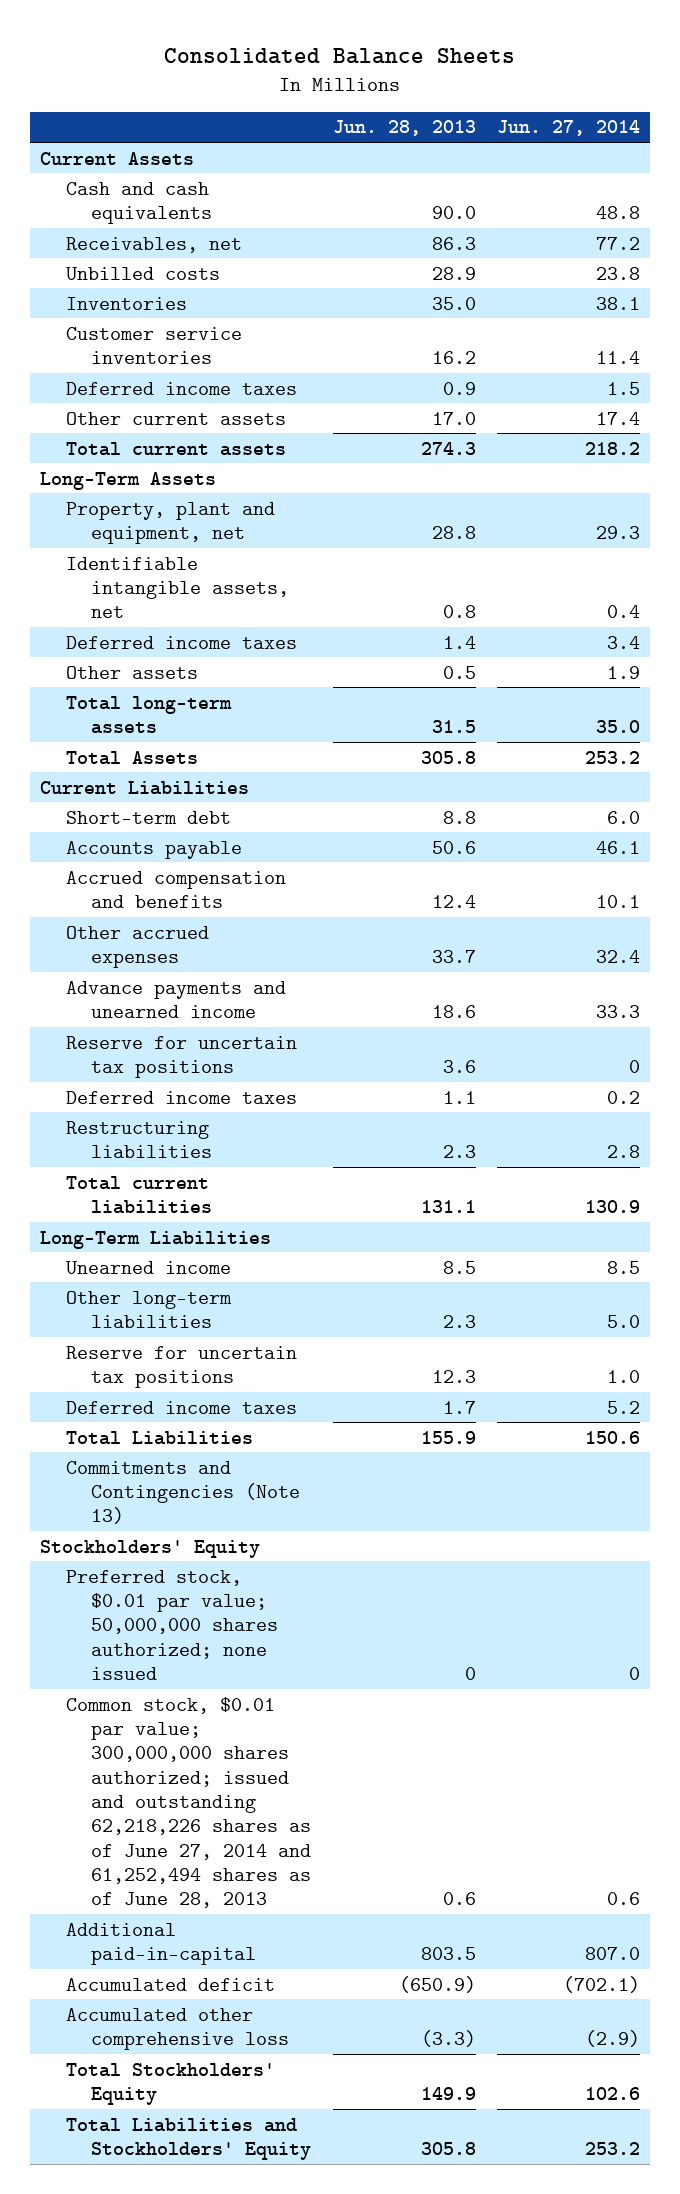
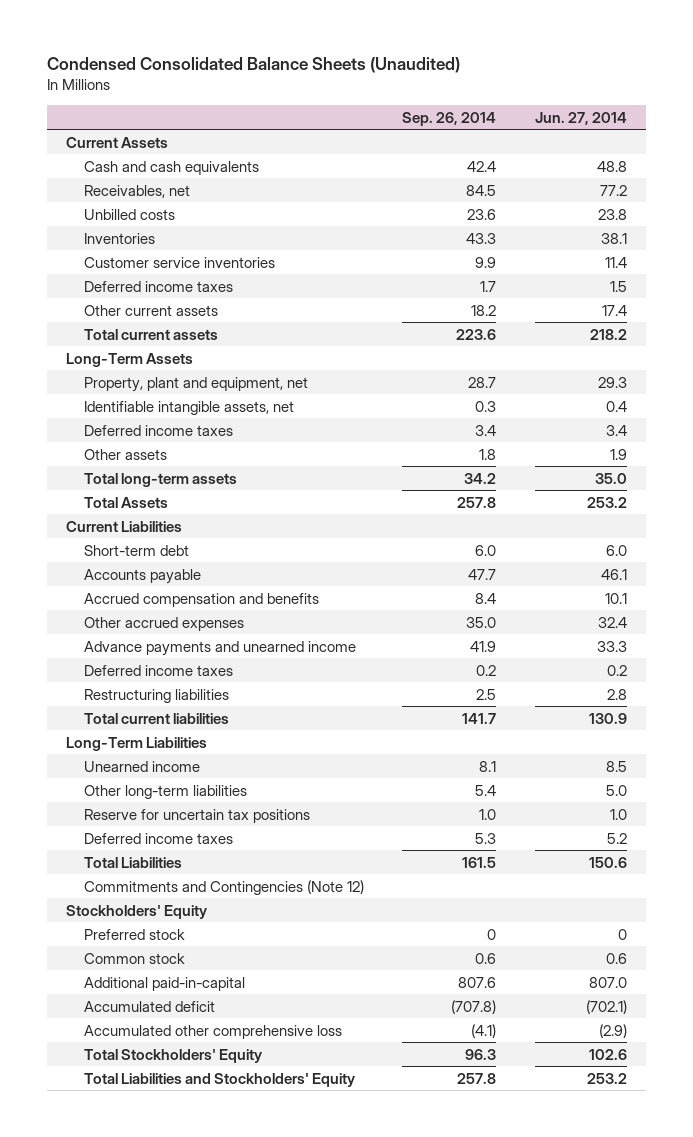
[164,47,516,64] Consolidated Balance Sheets -> [47,57,461,74] Condensed Consolidated Balance Sheets (Unaudited)
[332,120,476,137] Jun. 28, 2013 -> none
none -> [402,111,497,126] Sep. 26, 2014
[65,1035,297,1078] Reserve for uncertain tax positions -> none
[65,1460,301,1525] Commitments and Contingencies (Note 13) -> [83,879,364,895] Commitments and Contingencies (Note 12)
[65,1569,279,1680] Preferred stock, $0.01 par value; 50,000,000 shares authorized; none issued -> [83,928,185,940] Preferred stock
[65,1696,312,1909] Common stock, $0.01 par value; 300,000,000 shares authorized; issued and outstanding 62,218,226 shares as of June 27, 2014 and 61,252,494 shares as of June 28, 2013 -> [83,952,185,964] Common stock

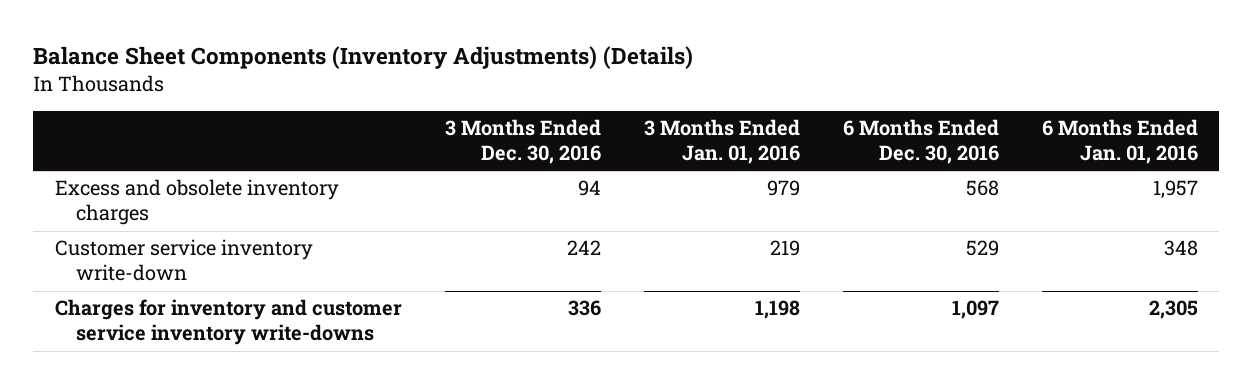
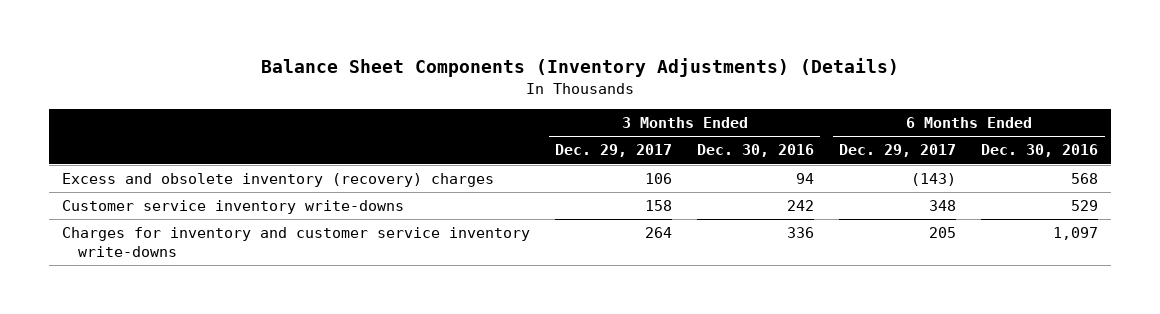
[643,118,800,164] 3 Months Ended Jan. 01, 2016 -> none
[1041,118,1198,164] 6 Months Ended Jan. 01, 2016 -> none
none -> [555,144,673,158] Dec. 29, 2017
none -> [839,144,957,158] Dec. 29, 2017
[54,179,339,226] Excess and obsolete inventory charges -> [61,173,494,188] Excess and obsolete inventory (recovery) charges
[54,239,313,282] Customer service inventory write-down -> [61,200,404,215] Customer service inventory write-downs

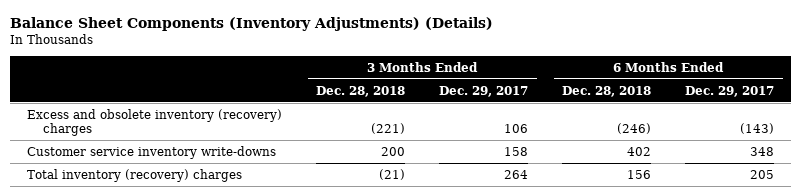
[697,144,815,158] Dec. 30, 2016 -> none
[981,144,1099,158] Dec. 30, 2016 -> none
none -> [316,85,406,97] Dec. 28, 2018
none -> [562,85,652,97] Dec. 28, 2018
[61,227,530,258] Charges for inventory and customer service inventory write-downs -> [27,168,243,182] Total inventory (recovery) charges

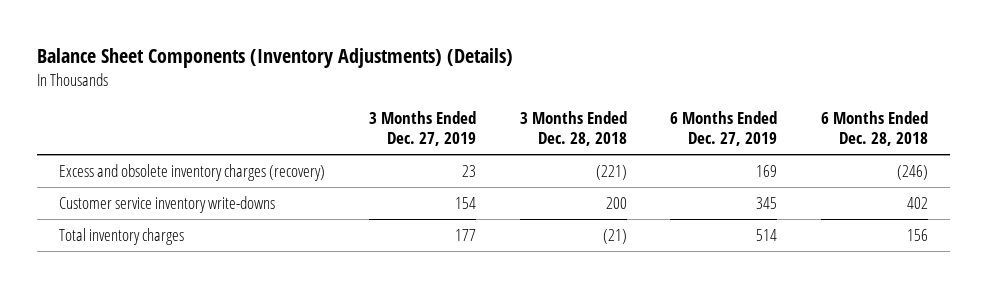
[439,85,529,97] Dec. 29, 2017 -> none
[685,85,775,97] Dec. 29, 2017 -> none
none -> [368,111,476,147] 3 Months Ended Dec. 27, 2019
none -> [670,111,778,147] 6 Months Ended Dec. 27, 2019
[27,108,283,136] Excess and obsolete inventory (recovery) charges -> [58,163,325,181] Excess and obsolete inventory charges (recovery)
[27,168,243,182] Total inventory (recovery) charges -> [58,227,184,245] Total inventory charges

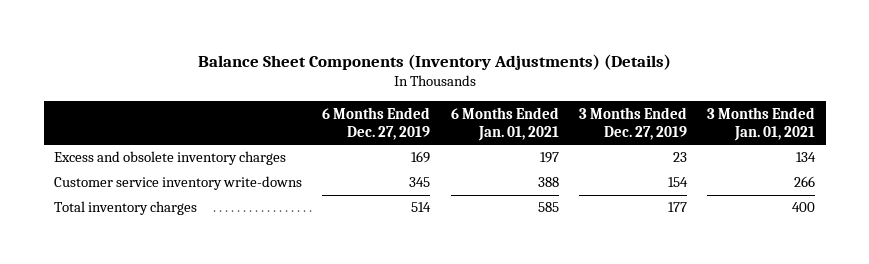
[519,111,627,147] 3 Months Ended Dec. 28, 2018 -> none
[821,111,929,147] 6 Months Ended Dec. 28, 2018 -> none
none -> [450,106,559,141] 6 Months Ended Jan. 01, 2021
none -> [707,106,816,141] 3 Months Ended Jan. 01, 2021
[58,163,325,181] Excess and obsolete inventory charges (recovery) -> [53,151,286,166] Excess and obsolete inventory charges

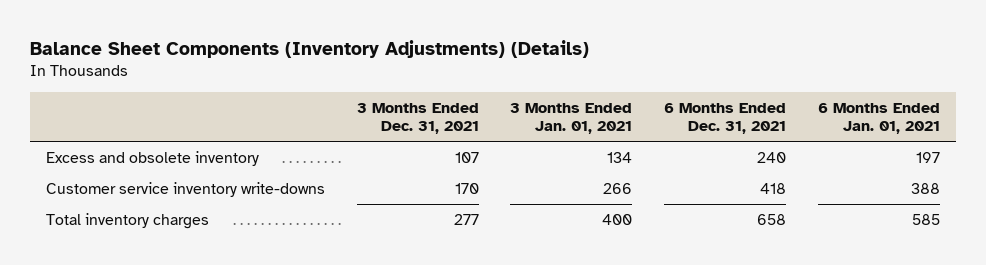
[322,106,431,140] 6 Months Ended Dec. 27, 2019 -> none
[579,106,688,140] 3 Months Ended Dec. 27, 2019 -> none
none -> [356,102,479,135] 3 Months Ended Dec. 31, 2021
none -> [664,102,787,135] 6 Months Ended Dec. 31, 2021
[53,151,286,166] Excess and obsolete inventory charges -> [46,150,260,166] Excess and obsolete inventory

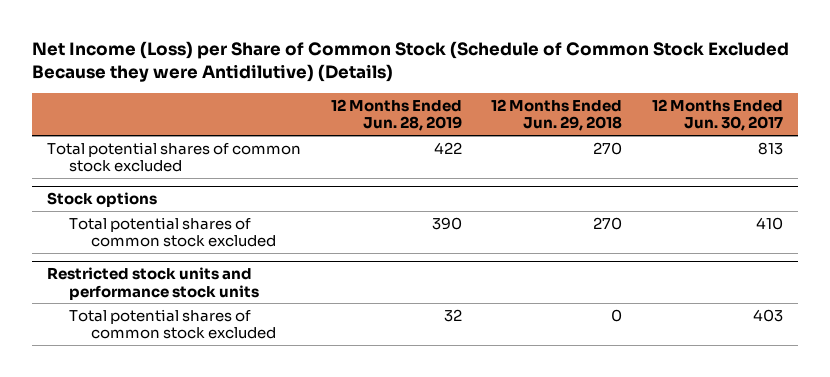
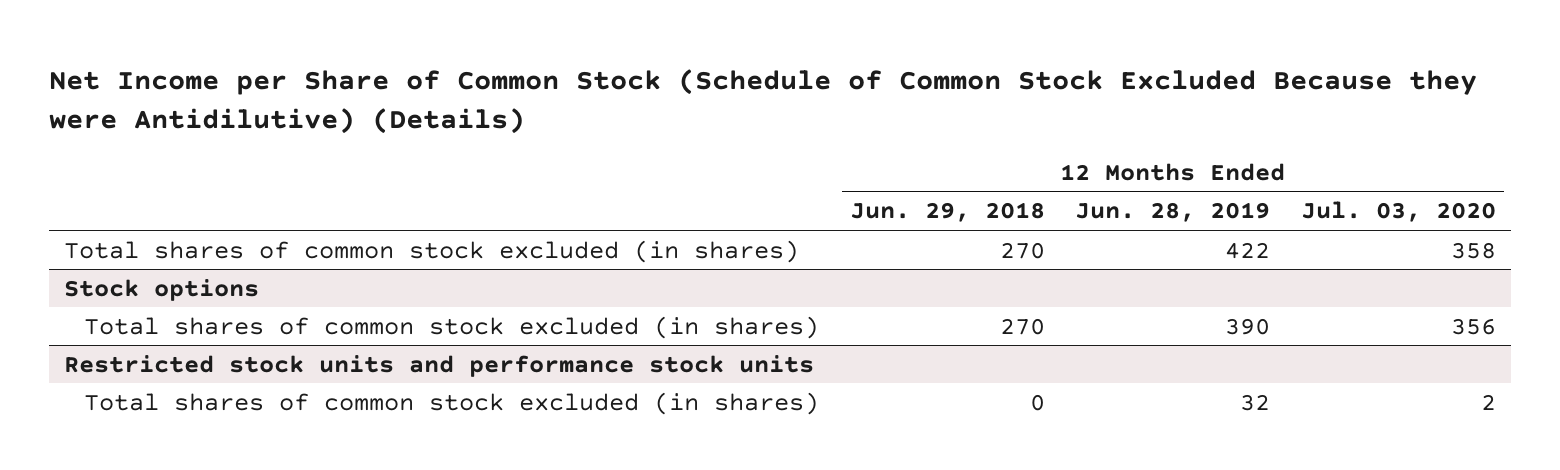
[32,41,790,83] Net Income (Loss) per Share of Common Stock (Schedule of Common Stock Excluded Because they were Antidilutive) (Details) -> [49,68,1478,134] Net Income per Share of Common Stock (Schedule of Common Stock Excluded Because they were Antidilutive) (Details)
[651,98,783,132] 12 Months Ended Jun. 30, 2017 -> none
none -> [1300,201,1496,223] Jul. 03, 2020
[47,141,302,172] Total potential shares of common stock excluded -> [64,239,800,263] Total shares of common stock excluded (in shares)
[68,216,276,247] Total potential shares of common stock excluded -> [84,315,820,339] Total shares of common stock excluded (in shares)
[68,308,276,339] Total potential shares of common stock excluded -> [84,391,820,415] Total shares of common stock excluded (in shares)

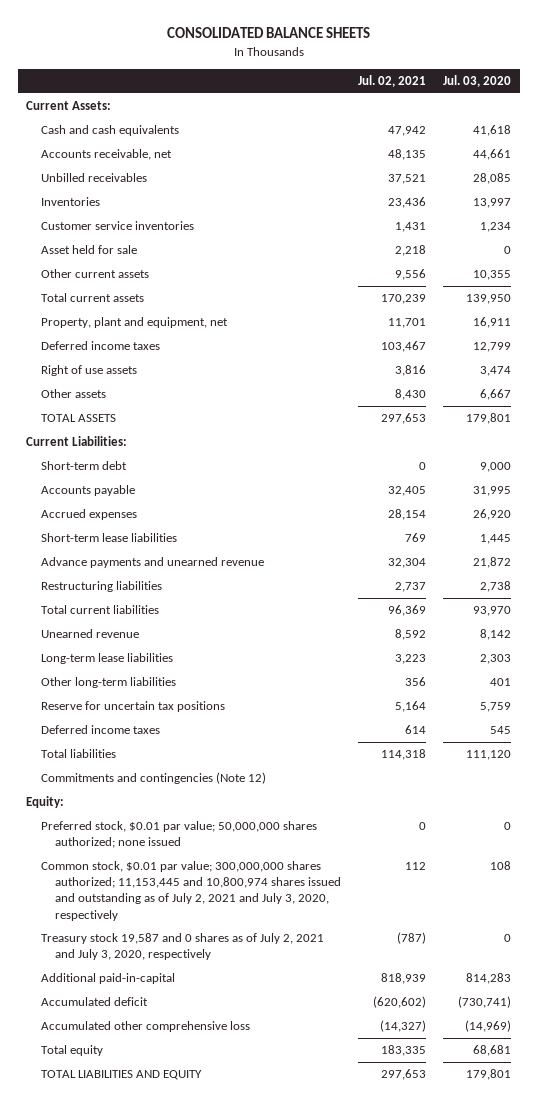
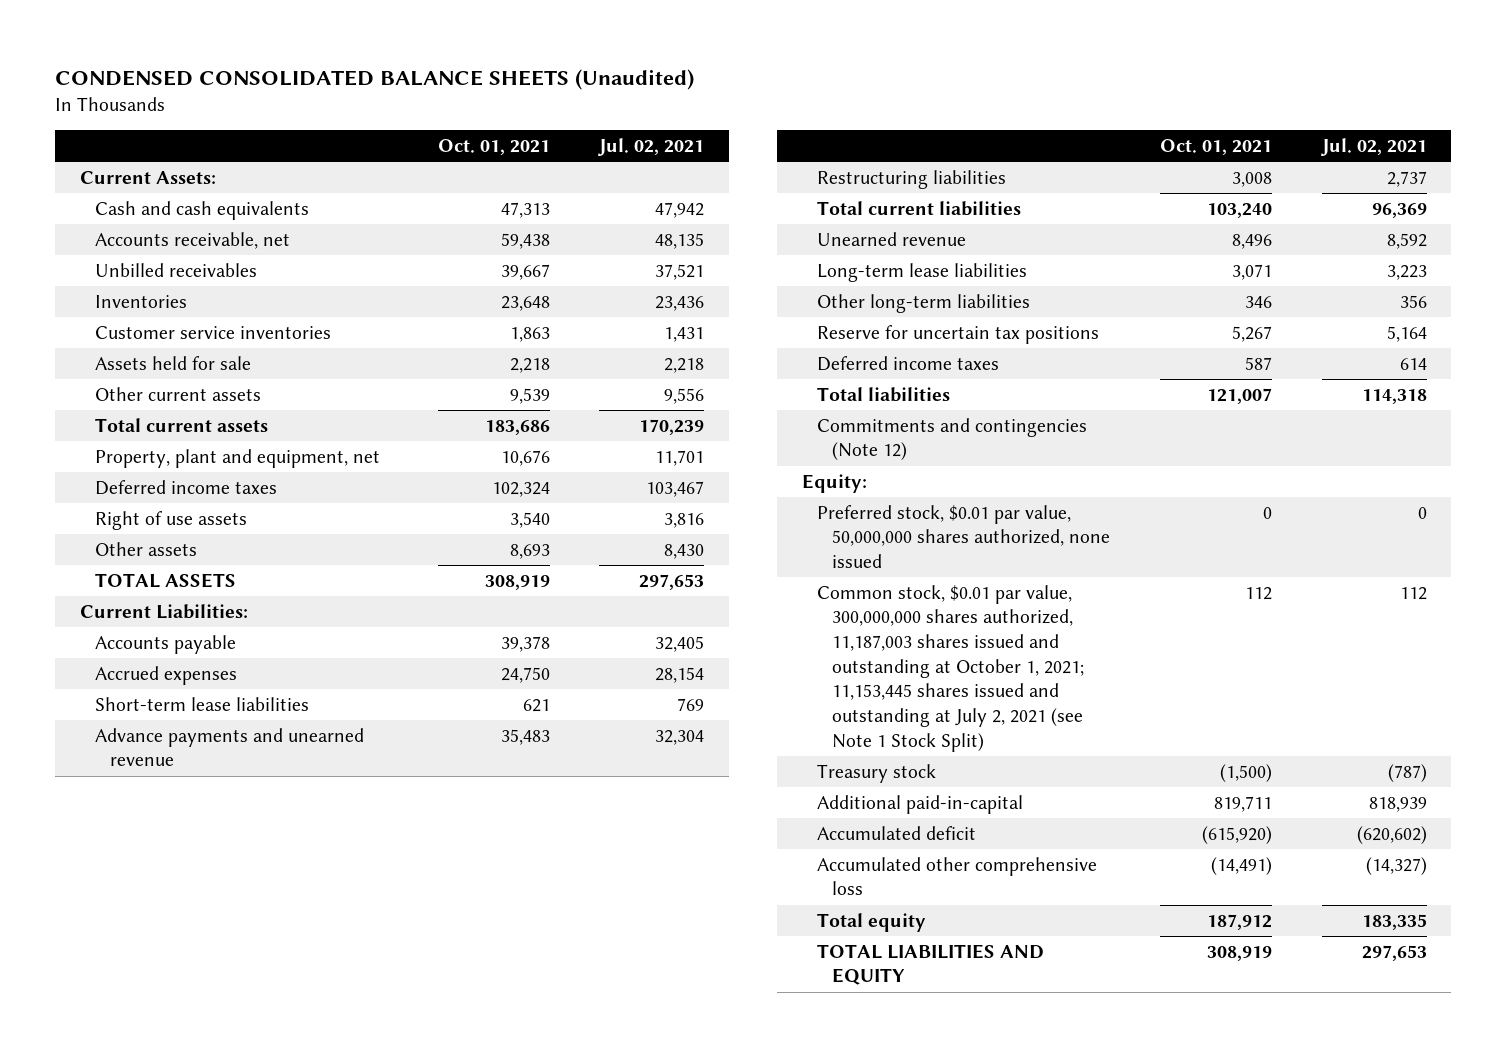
[166,27,370,39] CONSOLIDATED BALANCE SHEETS -> [55,68,695,90] CONDENSED CONSOLIDATED BALANCE SHEETS (Unaudited)
[443,75,512,88] Jul. 03, 2020 -> none
none -> [437,138,550,155] Oct. 01, 2021
[40,245,137,255] Asset held for sale -> [94,355,251,370] Assets held for sale
[40,461,127,471] Short-term debt -> none
[40,821,317,849] Preferred stock, $0.01 par value; 50,000,000 shares authorized; none issued -> [817,504,1111,569] Preferred stock, $0.01 par value, 50,000,000 shares authorized, none issued
[40,861,341,921] Common stock, $0.01 par value; 300,000,000 shares authorized; 11,153,445 and 10,800,974 shares issued and outstanding as of July 2, 2021 and July 3, 2020, respectively -> [817,584,1085,752] Common stock, $0.01 par value, 300,000,000 shares authorized, 11,187,003 shares issued and outstanding at October 1, 2021; 11,153,445 shares issued and outstanding at July 2, 2021 (see Note 1 Stock Split)
[40,933,324,961] Treasury stock 19,587 and 0 shares as of July 2, 2021 and July 3, 2020, respectively -> [817,763,937,783] Treasury stock

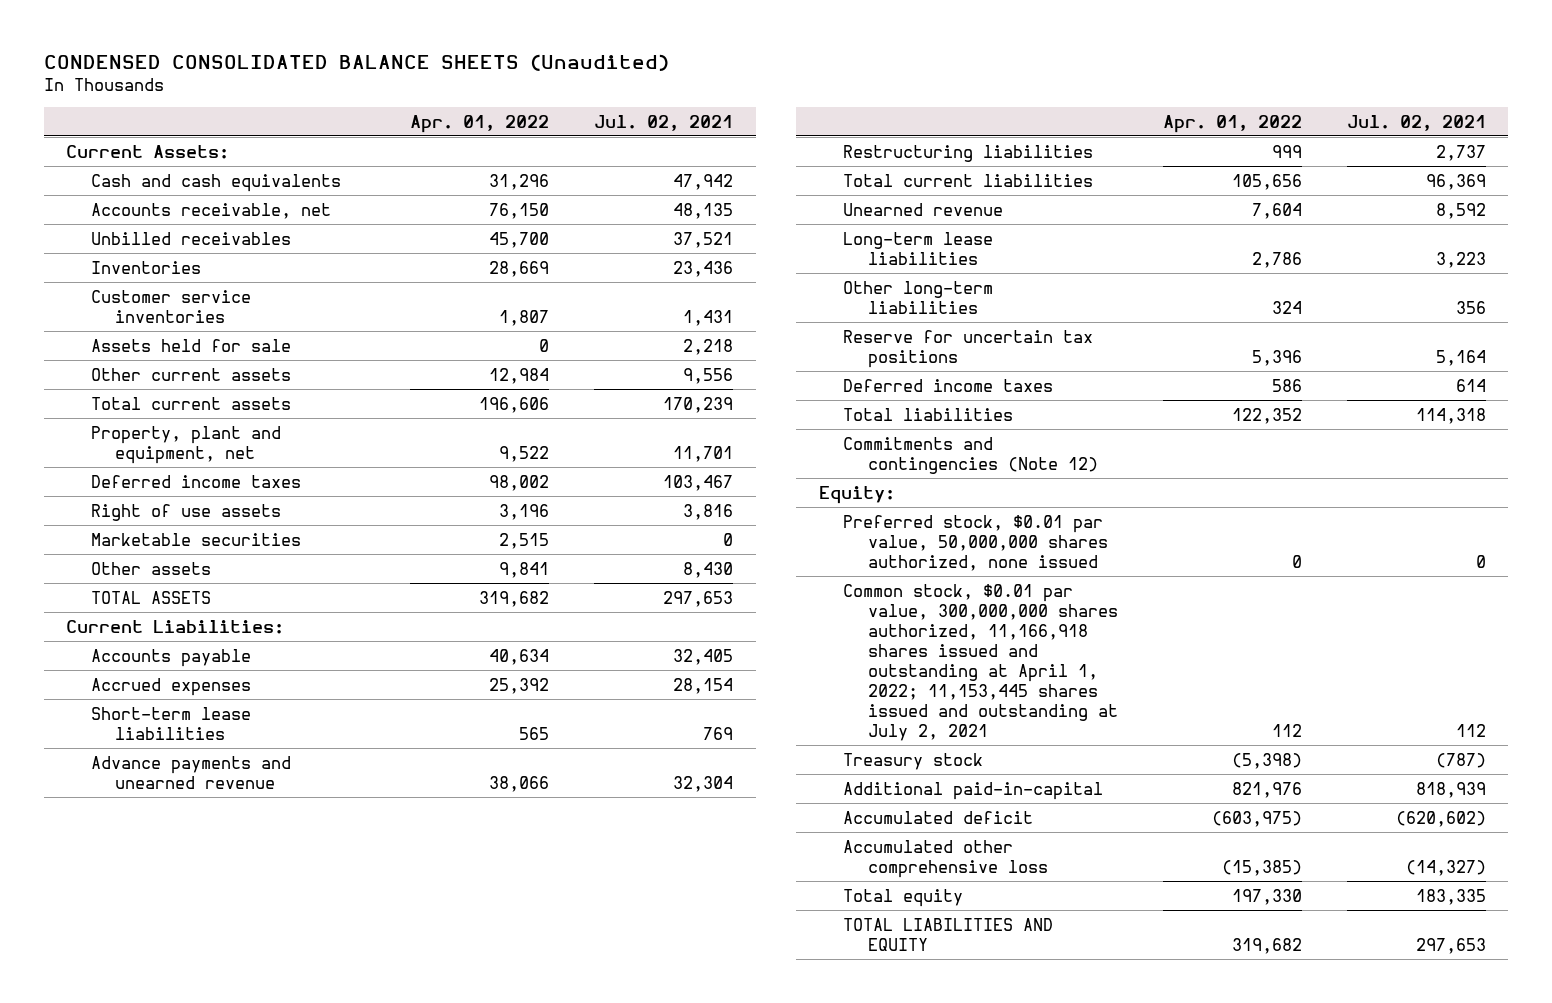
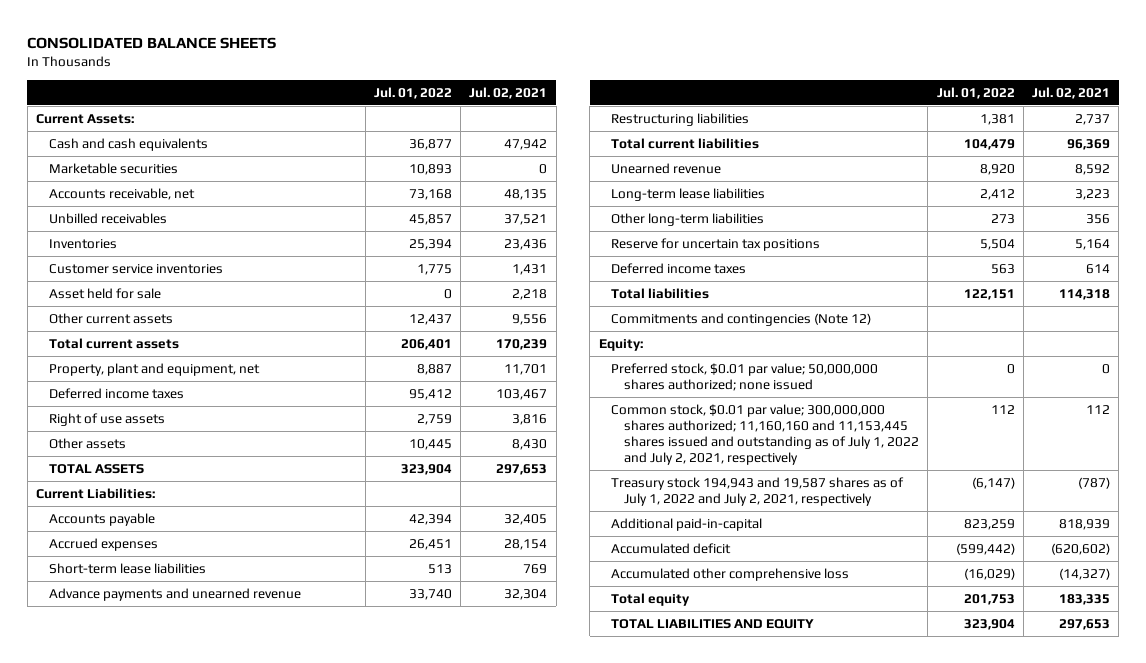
[43,53,669,71] CONDENSED CONSOLIDATED BALANCE SHEETS (Unaudited) -> [27,37,277,50] CONSOLIDATED BALANCE SHEETS
[410,114,550,133] Apr. 01, 2022 -> none
none -> [373,86,452,99] Jul. 01, 2022
[90,532,301,546] Marketable securities -> [48,162,178,174] Marketable securities
[90,338,291,352] Assets held for sale -> [48,287,161,299] Asset held for sale
[843,514,1108,571] Preferred stock, $0.01 par value, 50,000,000 shares authorized, none issued -> [611,362,879,391] Preferred stock, $0.01 par value; 50,000,000 shares authorized; none issued
[843,583,1118,741] Common stock, $0.01 par value, 300,000,000 shares authorized, 11,166,918 shares issued and outstanding at April 1, 2022; 11,153,445 shares issued and outstanding at July 2, 2021 -> [611,403,920,465] Common stock, $0.01 par value; 300,000,000 shares authorized; 11,160,160 and 11,153,445 shares issued and outstanding as of July 1, 2022 and July 2, 2021, respectively
[843,752,984,770] Treasury stock -> [611,476,905,506] Treasury stock 194,943 and 19,587 shares as of July 1, 2022 and July 2, 2021, respectively

